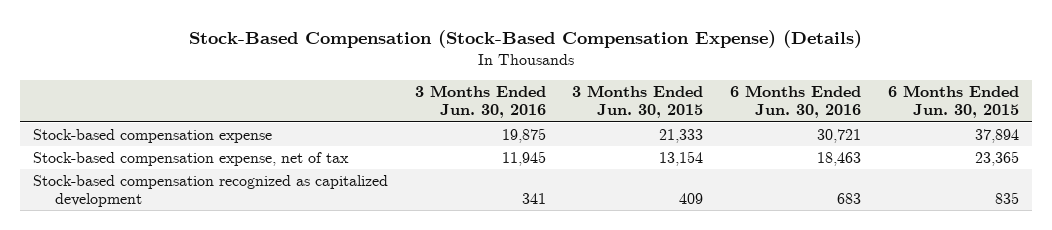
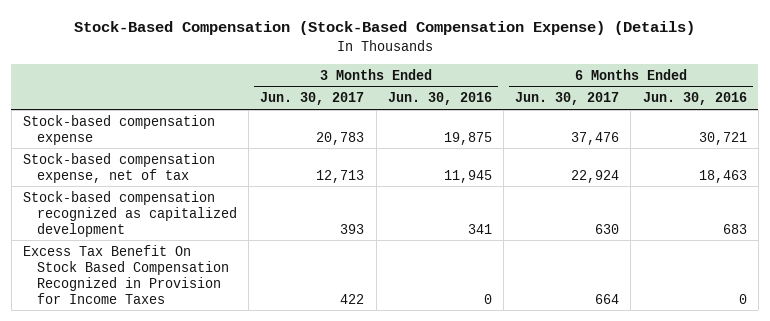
[572,84,704,119] 3 Months Ended Jun. 30, 2015 -> none
[887,84,1019,119] 6 Months Ended Jun. 30, 2015 -> none
none -> [260,92,365,106] Jun. 30, 2017
none -> [515,92,620,106] Jun. 30, 2017
none -> [22,244,229,304] Excess Tax Benefit On Stock Based Compensation Recognized in Provision for Income Taxes

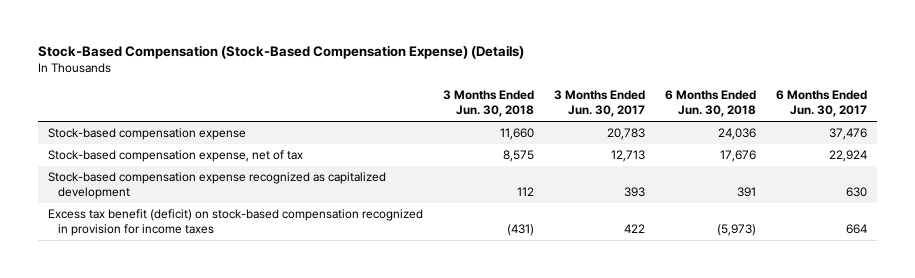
[387,92,492,106] Jun. 30, 2016 -> none
[642,92,747,106] Jun. 30, 2016 -> none
none -> [443,90,535,118] 3 Months Ended Jun. 30, 2018
none -> [665,90,757,118] 6 Months Ended Jun. 30, 2018
[22,190,237,237] Stock-based compensation recognized as capitalized development -> [47,172,386,200] Stock-based compensation expense recognized as capitalized development
[22,244,229,304] Excess Tax Benefit On Stock Based Compensation Recognized in Provision for Income Taxes -> [47,209,423,237] Excess tax benefit (deficit) on stock-based compensation recognized in provision for income taxes

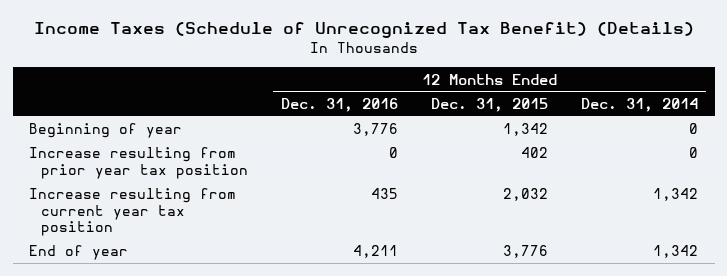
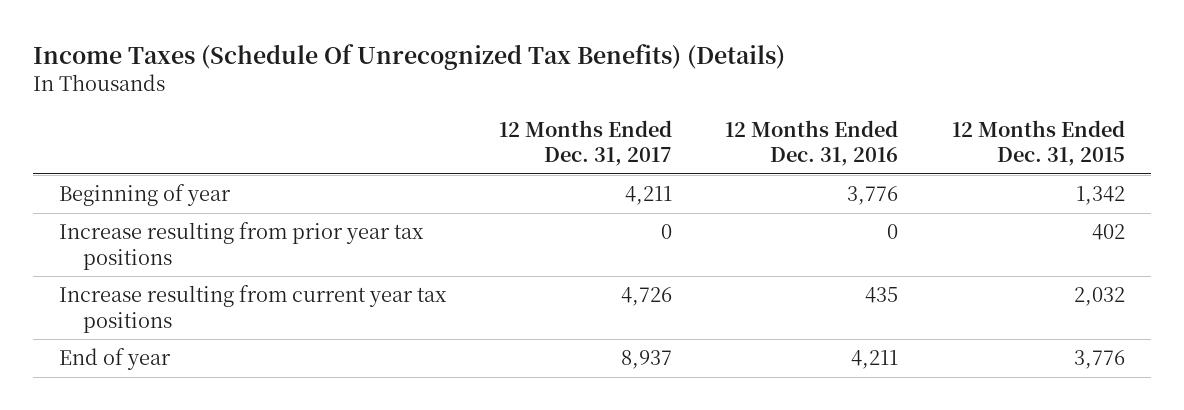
[33,22,694,39] Income Taxes (Schedule of Unrecognized Tax Benefit) (Details) -> [32,43,785,70] Income Taxes (Schedule Of Unrecognized Tax Benefits) (Details)
[581,97,699,112] Dec. 31, 2014 -> none
none -> [499,119,673,167] 12 Months Ended Dec. 31, 2017
[29,147,249,179] Increase resulting from prior year tax position -> [59,222,425,270] Increase resulting from prior year tax positions
[29,188,237,237] Increase resulting from current year tax position -> [59,285,448,333] Increase resulting from current year tax positions

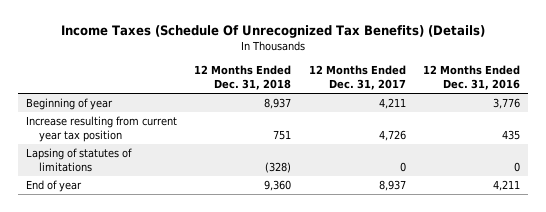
[951,119,1125,167] 12 Months Ended Dec. 31, 2015 -> none
none -> [194,64,292,90] 12 Months Ended Dec. 31, 2018
[59,222,425,270] Increase resulting from prior year tax positions -> none
[59,285,448,333] Increase resulting from current year tax positions -> [26,116,178,143] Increase resulting from current year tax position
none -> [26,148,133,173] Lapsing of statutes of limitations

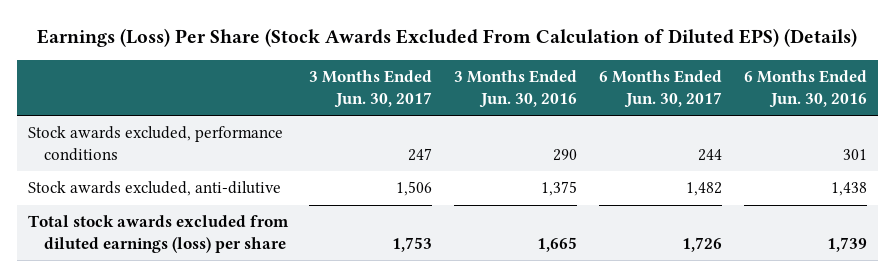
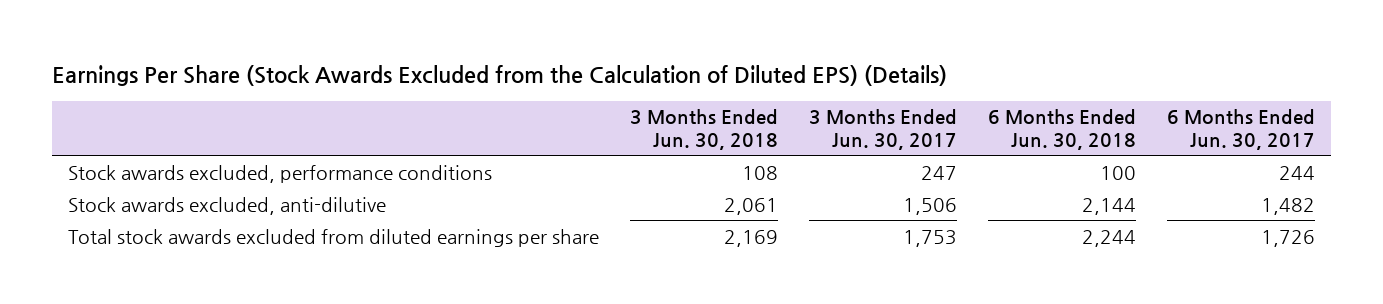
[37,27,858,47] Earnings (Loss) Per Share (Stock Awards Excluded From Calculation of Diluted EPS) (Details) -> [51,64,947,86] Earnings Per Share (Stock Awards Excluded from the Calculation of Diluted EPS) (Details)
[454,70,578,108] 3 Months Ended Jun. 30, 2016 -> none
[743,70,867,108] 6 Months Ended Jun. 30, 2016 -> none
none -> [629,109,778,150] 3 Months Ended Jun. 30, 2018
none -> [988,109,1137,150] 6 Months Ended Jun. 30, 2018
[27,215,289,253] Total stock awards excluded from diluted earnings (loss) per share -> [67,228,599,247] Total stock awards excluded from diluted earnings per share

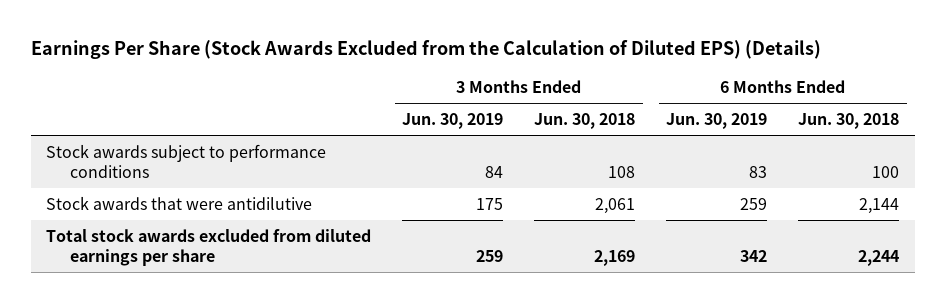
[808,109,957,150] 3 Months Ended Jun. 30, 2017 -> none
[1167,109,1316,150] 6 Months Ended Jun. 30, 2017 -> none
none -> [402,112,504,129] Jun. 30, 2019
none -> [666,112,768,129] Jun. 30, 2019
[67,164,492,183] Stock awards excluded, performance conditions -> [46,143,327,179] Stock awards subject to performance conditions
[67,196,386,215] Stock awards excluded, anti-dilutive -> [46,195,313,210] Stock awards that were antidilutive

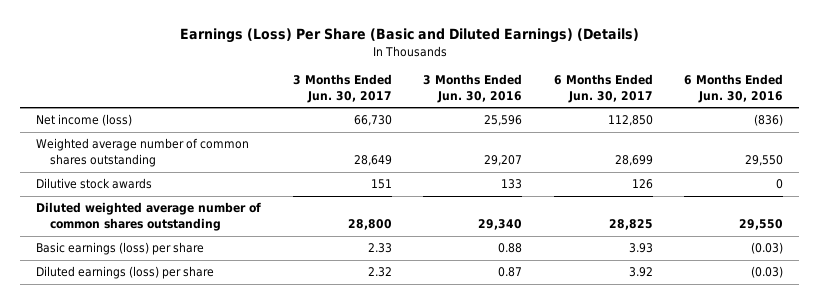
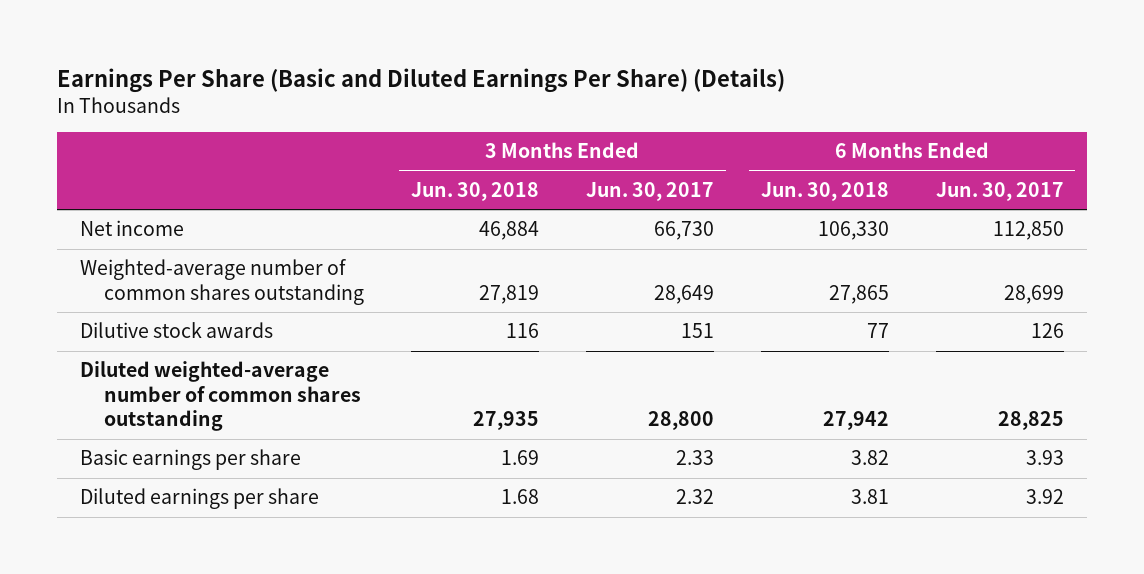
[179,28,639,44] Earnings (Loss) Per Share (Basic and Diluted Earnings) (Details) -> [56,67,785,93] Earnings Per Share (Basic and Diluted Earnings Per Share) (Details)
[423,74,523,103] 3 Months Ended Jun. 30, 2016 -> none
[684,74,784,103] 6 Months Ended Jun. 30, 2016 -> none
none -> [410,181,539,201] Jun. 30, 2018
none -> [760,181,889,201] Jun. 30, 2018
[35,114,132,127] Net income (loss) -> [80,220,185,237] Net income
[35,138,249,167] Weighted average number of common shares outstanding -> [80,259,365,305] Weighted-average number of common shares outstanding
[35,202,261,231] Diluted weighted average number of common shares outstanding -> [80,361,362,432] Diluted weighted-average number of common shares outstanding
[35,242,204,256] Basic earnings (loss) per share -> [80,449,302,471] Basic earnings per share
[35,266,214,280] Diluted earnings (loss) per share -> [80,488,320,510] Diluted earnings per share

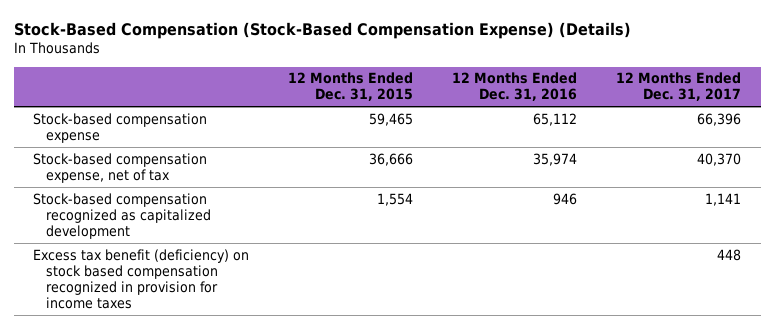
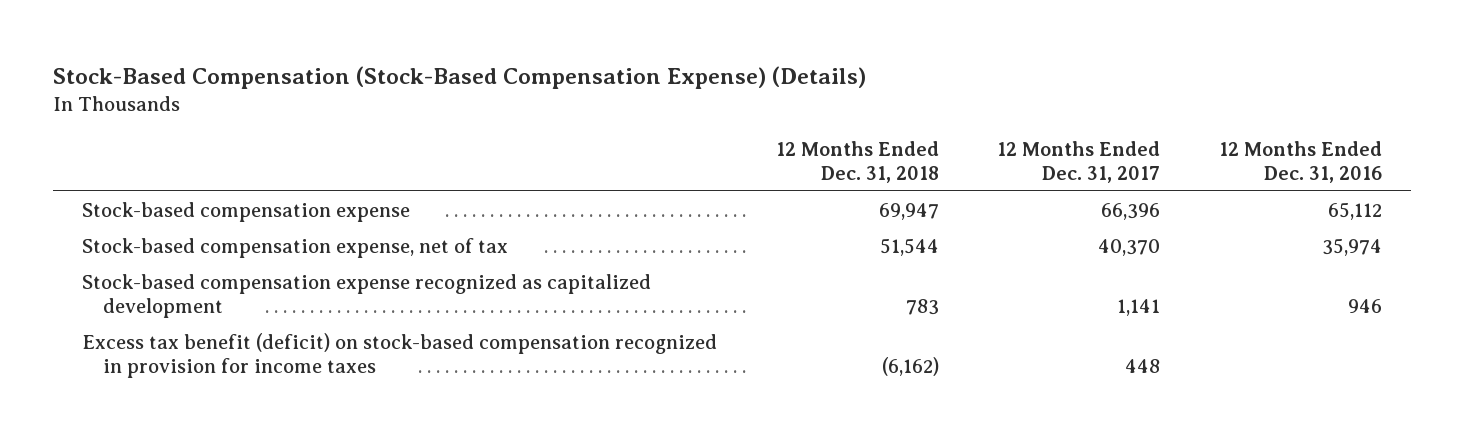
[288,72,414,102] 12 Months Ended Dec. 31, 2015 -> none
none -> [775,140,939,183] 12 Months Ended Dec. 31, 2018
[33,192,211,239] Stock-based compensation recognized as capitalized development -> [82,273,652,318] Stock-based compensation expense recognized as capitalized development
[33,248,250,310] Excess tax benefit (deficiency) on stock based compensation recognized in provision for income taxes -> [82,332,718,378] Excess tax benefit (deficit) on stock-based compensation recognized in provision for income taxes

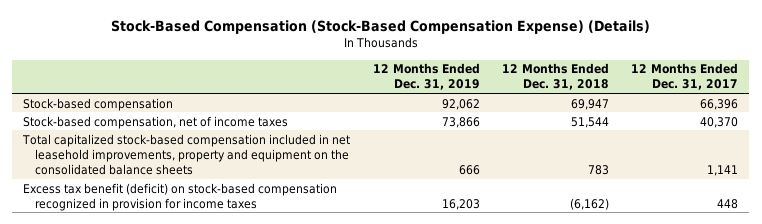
[1218,140,1382,183] 12 Months Ended Dec. 31, 2016 -> none
none -> [372,63,480,91] 12 Months Ended Dec. 31, 2019
[82,201,411,222] Stock-based compensation expense -> [23,97,174,111] Stock-based compensation
[82,237,509,258] Stock-based compensation expense, net of tax -> [23,115,289,129] Stock-based compensation, net of income taxes
[82,273,652,318] Stock-based compensation expense recognized as capitalized development -> [22,133,351,175] Total capitalized stock-based compensation included in net leasehold improvements, property and equipment on the consolidated balance sheets

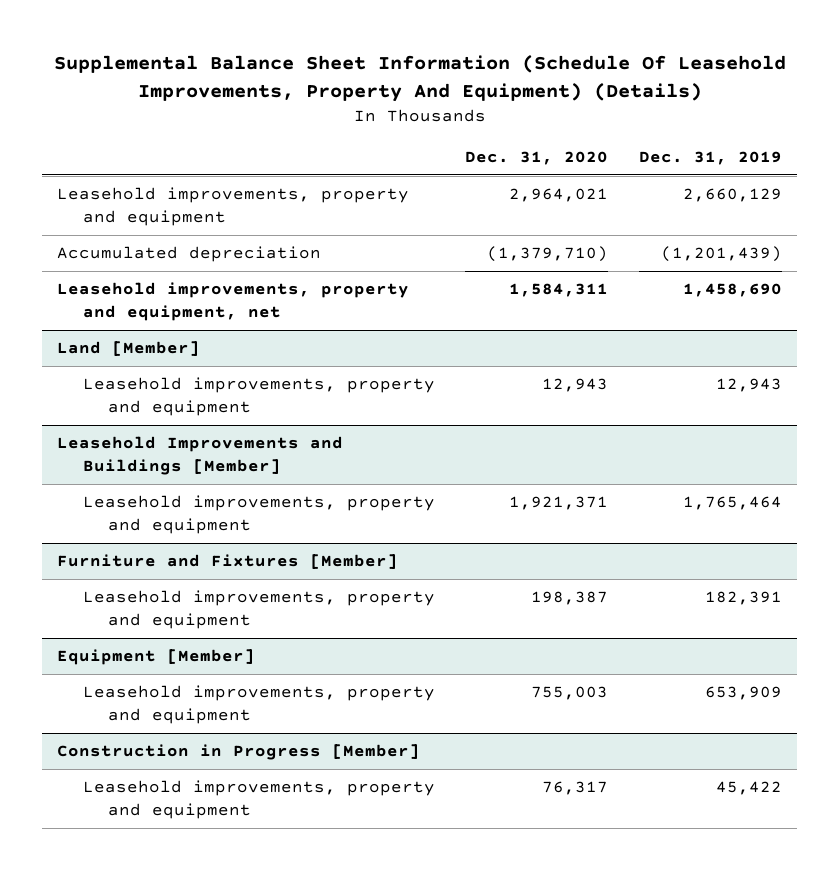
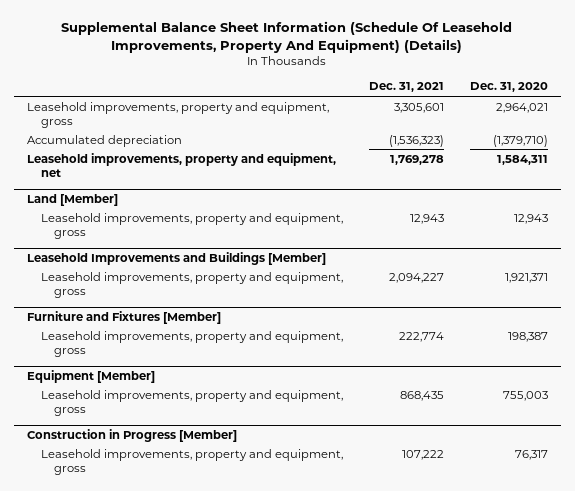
[638,150,782,165] Dec. 31, 2019 -> none
none -> [368,82,444,93] Dec. 31, 2021
[57,187,410,226] Leasehold improvements, property and equipment -> [27,101,330,128] Leasehold improvements, property and equipment, gross
[82,377,435,416] Leasehold improvements, property and equipment -> [40,212,343,239] Leasehold improvements, property and equipment, gross
[82,495,435,534] Leasehold improvements, property and equipment -> [40,271,343,298] Leasehold improvements, property and equipment, gross
[82,590,435,629] Leasehold improvements, property and equipment -> [40,330,343,357] Leasehold improvements, property and equipment, gross
[82,685,435,724] Leasehold improvements, property and equipment -> [40,389,343,416] Leasehold improvements, property and equipment, gross
[82,780,435,819] Leasehold improvements, property and equipment -> [40,448,343,475] Leasehold improvements, property and equipment, gross

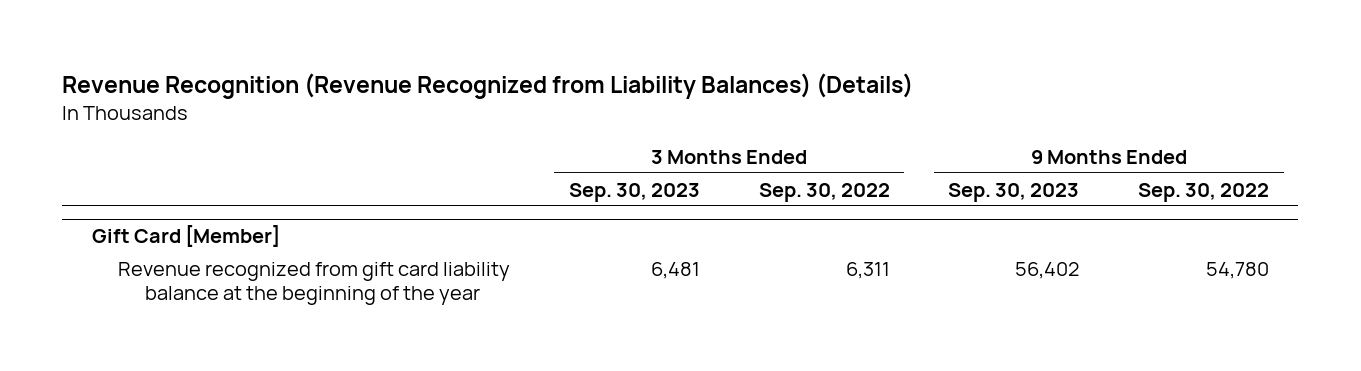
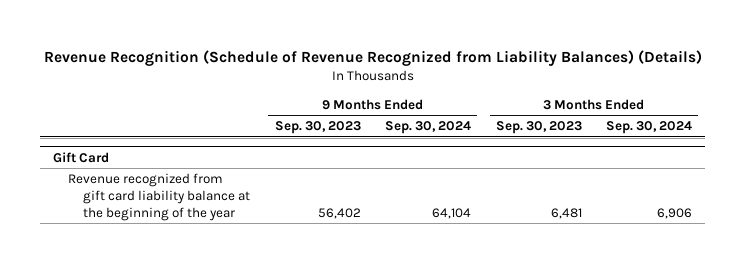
[62,73,914,100] Revenue Recognition (Revenue Recognized from Liability Balances) (Details) -> [43,49,702,66] Revenue Recognition (Schedule of Revenue Recognized from Liability Balances) (Details)
[758,182,890,202] Sep. 30, 2022 -> none
[1137,182,1269,202] Sep. 30, 2022 -> none
none -> [385,121,472,135] Sep. 30, 2024
none -> [606,121,693,135] Sep. 30, 2024
[91,224,280,247] Gift Card [Member] -> [52,151,109,163] Gift Card

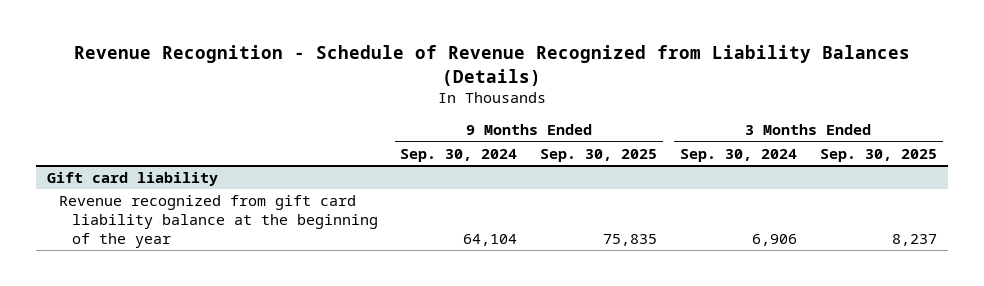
[43,49,702,66] Revenue Recognition (Schedule of Revenue Recognized from Liability Balances) (Details) -> [74,45,911,86] Revenue Recognition - Schedule of Revenue Recognized from Liability Balances (Details)
[274,121,361,135] Sep. 30, 2023 -> none
[495,121,582,135] Sep. 30, 2023 -> none
none -> [540,148,658,162] Sep. 30, 2025
none -> [819,148,937,162] Sep. 30, 2025
[52,151,109,163] Gift Card -> [47,172,219,187] Gift card liability

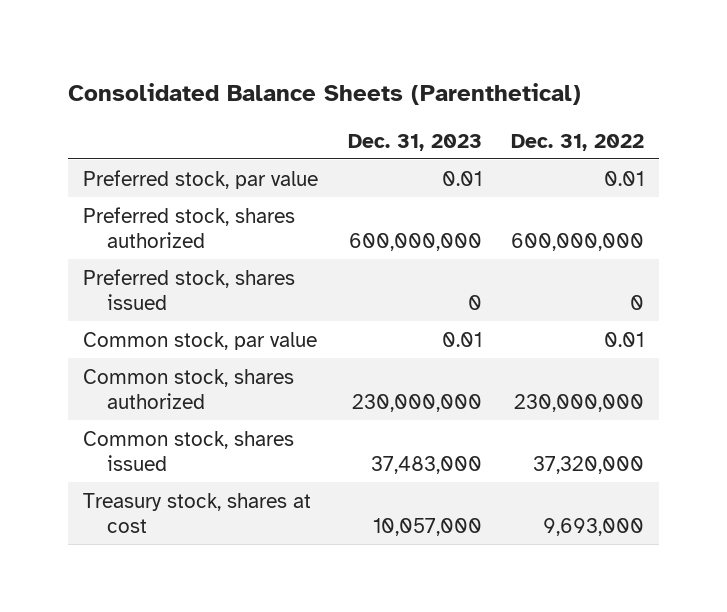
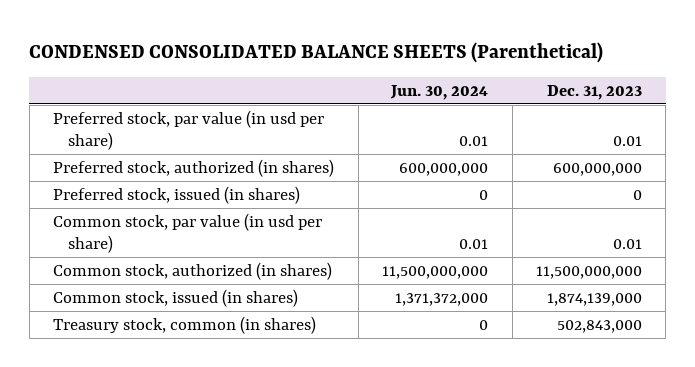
[68,83,582,106] Consolidated Balance Sheets (Parenthetical) -> [29,42,604,64] CONDENSED CONSOLIDATED BALANCE SHEETS (Parenthetical)
[511,133,645,151] Dec. 31, 2022 -> none
none -> [390,84,489,100] Jun. 30, 2024
[83,169,319,189] Preferred stock, par value -> [53,109,325,150] Preferred stock, par value (in usd per share)
[83,206,296,248] Preferred stock, shares authorized -> [53,158,335,177] Preferred stock, authorized (in shares)
[83,268,296,310] Preferred stock, shares issued -> [53,185,301,204] Preferred stock, issued (in shares)
[83,331,318,350] Common stock, par value -> [53,212,323,253] Common stock, par value (in usd per share)
[83,368,295,409] Common stock, shares authorized -> [53,261,333,280] Common stock, authorized (in shares)
[351,393,482,412] 230,000,000 -> [535,265,642,279] 11,500,000,000
[83,430,295,471] Common stock, shares issued -> [53,288,299,307] Common stock, issued (in shares)
[370,455,482,474] 37,483,000 -> [546,292,642,306] 1,874,139,000
[83,492,312,533] Treasury stock, shares at cost -> [53,315,317,334] Treasury stock, common (in shares)
[372,517,482,536] 10,057,000 -> [556,319,642,333] 502,843,000

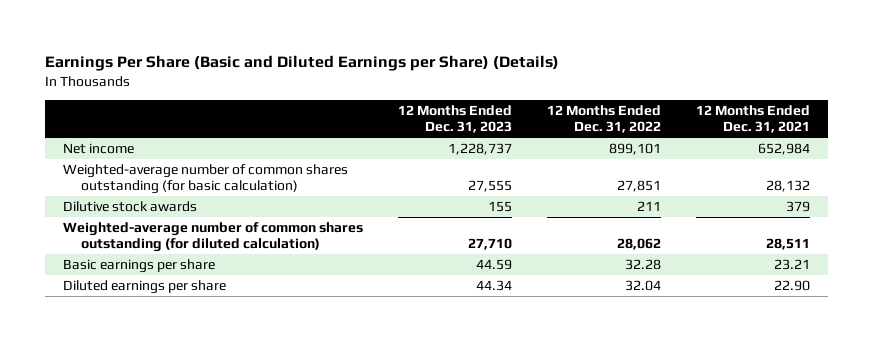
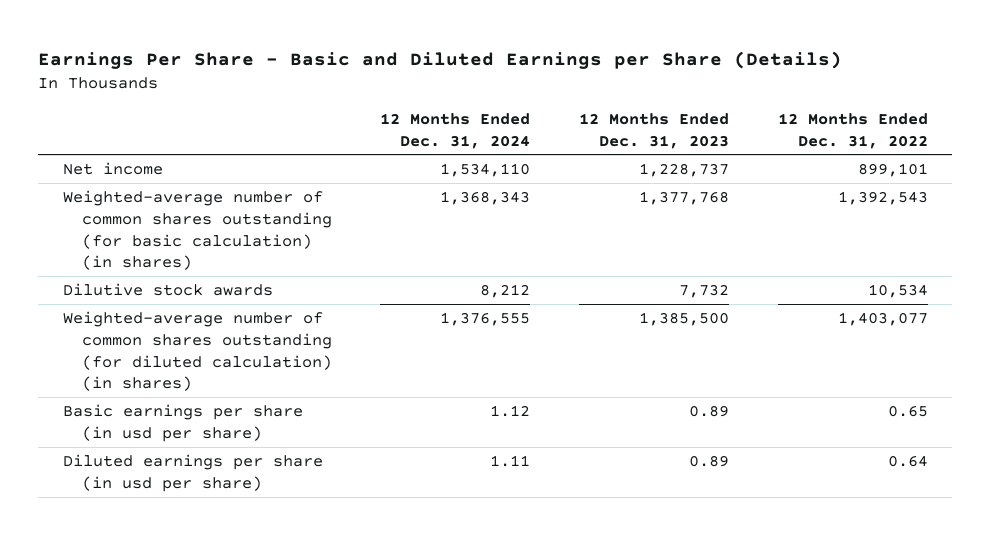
[45,55,560,72] Earnings Per Share (Basic and Diluted Earnings per Share) (Details) -> [38,50,843,69] Earnings Per Share - Basic and Diluted Earnings per Share (Details)
[696,105,811,134] 12 Months Ended Dec. 31, 2021 -> none
none -> [380,112,531,149] 12 Months Ended Dec. 31, 2024
[62,164,348,195] Weighted-average number of common shares outstanding (for basic calculation) -> [62,189,332,271] Weighted-average number of common shares outstanding (for basic calculation) (in shares)
[468,180,513,193] 27,555 -> [639,190,730,205] 1,377,768
[617,180,662,193] 27,851 -> [837,190,928,205] 1,392,543
[488,201,513,213] 155 -> [679,283,730,298] 7,732
[637,201,662,212] 211 -> [867,283,928,298] 10,534
[62,222,363,253] Weighted-average number of common shares outstanding (for diluted calculation) -> [62,310,332,392] Weighted-average number of common shares outstanding (for diluted calculation) (in shares)
[468,238,513,251] 27,710 -> [639,311,730,326] 1,385,500
[617,238,662,251] 28,062 -> [837,311,928,326] 1,403,077
[62,259,215,274] Basic earnings per share -> [62,403,303,442] Basic earnings per share (in usd per share)
[476,259,513,271] 44.59 -> [689,404,730,417] 0.89
[625,259,662,271] 32.28 -> [887,404,928,417] 0.65
[62,280,226,295] Diluted earnings per share -> [62,453,323,492] Diluted earnings per share (in usd per share)
[476,280,513,292] 44.34 -> [689,454,730,467] 0.89
[625,280,662,292] 32.04 -> [887,454,928,467] 0.64

